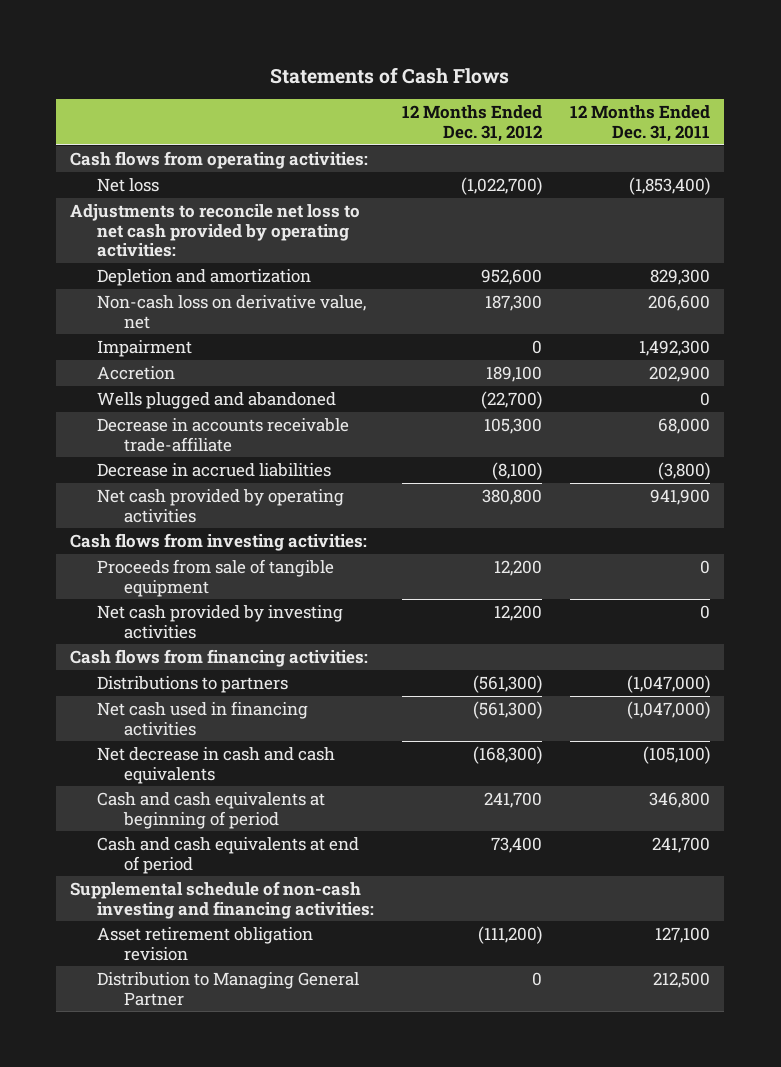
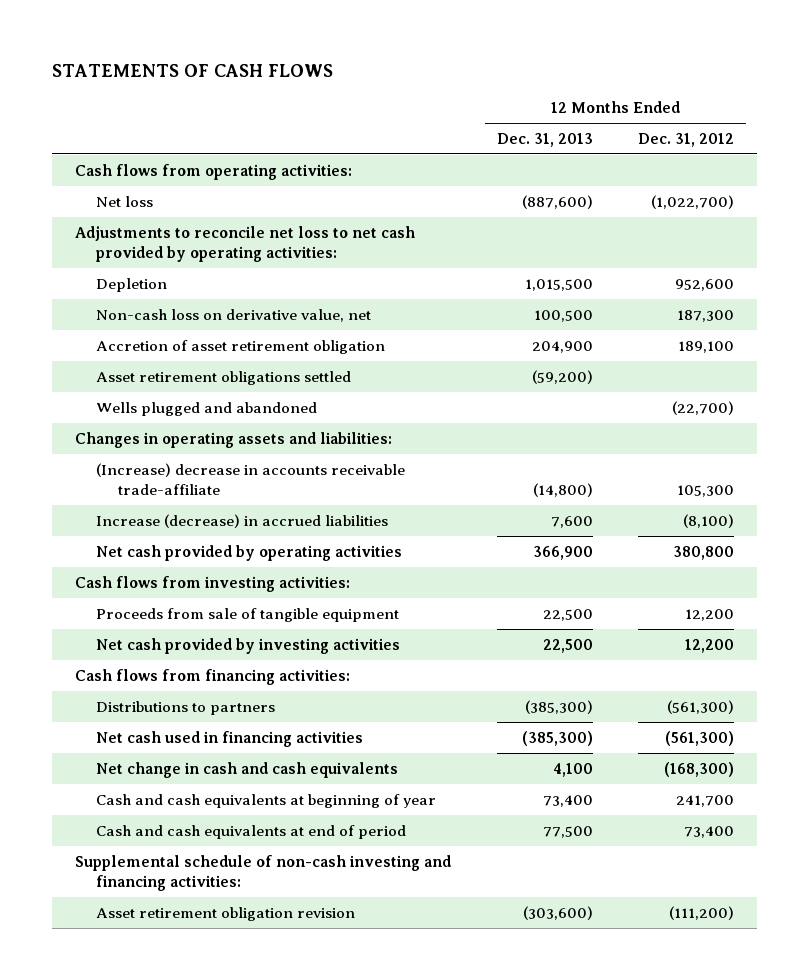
[270,66,510,84] Statements of Cash Flows -> [52,63,334,77] STATEMENTS OF CASH FLOWS
[570,105,711,143] 12 Months Ended Dec. 31, 2011 -> none
none -> [496,132,593,147] Dec. 31, 2013
[97,268,312,286] Depletion and amortization -> [96,277,168,292] Depletion
[97,339,193,357] Impairment -> none
[97,365,176,380] Accretion -> [96,339,386,354] Accretion of asset retirement obligation
none -> [96,370,352,385] Asset retirement obligations settled
none -> [75,431,393,448] Changes in operating assets and liabilities:
[97,417,350,452] Decrease in accounts receivable trade-affiliate -> [96,462,406,495] (Increase) decrease in accounts receivable trade-affiliate
[97,462,332,477] Decrease in accrued liabilities -> [96,513,389,528] Increase (decrease) in accrued liabilities
[97,746,336,784] Net decrease in cash and cash equivalents -> [96,761,399,778] Net change in cash and cash equivalents
[97,791,326,829] Cash and cash equivalents at beginning of period -> [96,793,437,808] Cash and cash equivalents at beginning of year
[97,971,360,1006] Distribution to Managing General Partner -> none

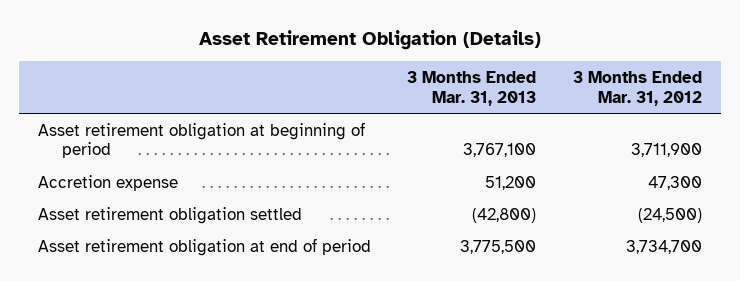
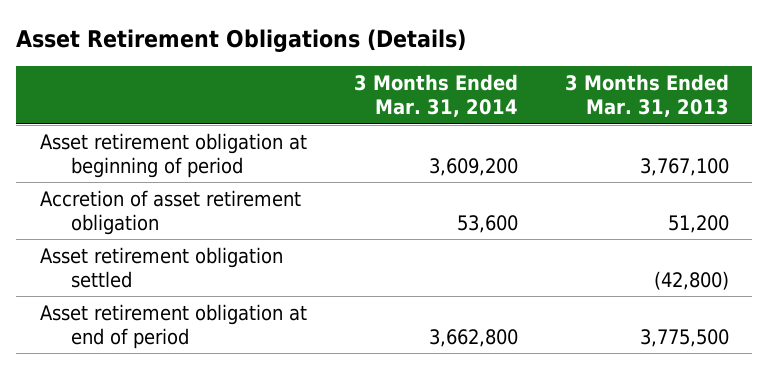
[198,29,541,50] Asset Retirement Obligation (Details) -> [16,28,467,52] Asset Retirement Obligations (Details)
[573,71,703,106] 3 Months Ended Mar. 31, 2012 -> none
none -> [353,74,518,117] 3 Months Ended Mar. 31, 2014
[37,174,178,191] Accretion expense -> [39,190,301,235] Accretion of asset retirement obligation

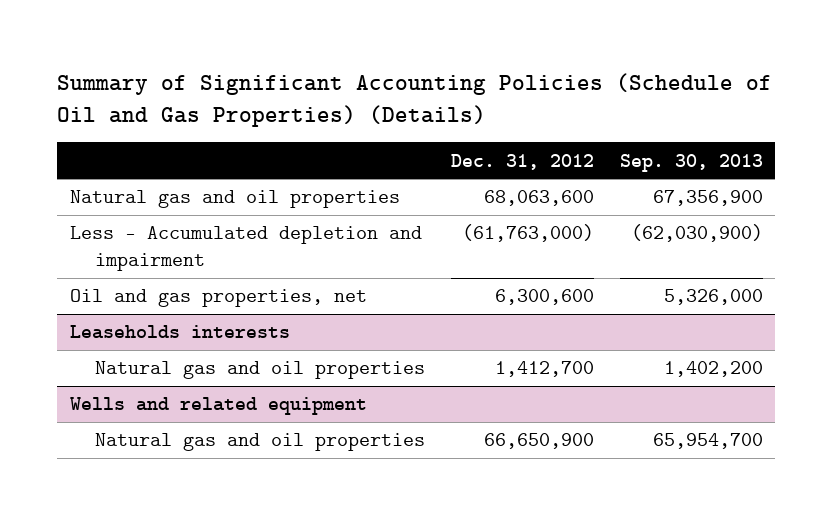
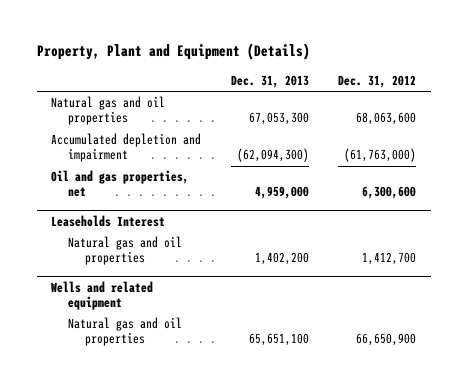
[57,72,773,127] Summary of Significant Accounting Policies (Schedule of Oil and Gas Properties) (Details) -> [36,43,310,61] Property, Plant and Equipment (Details)
[619,153,763,172] Sep. 30, 2013 -> none
none -> [230,74,309,88] Dec. 31, 2013
[70,226,423,272] Less - Accumulated depletion and impairment -> [51,133,202,163] Accumulated depletion and impairment
[70,325,291,340] Leaseholds interests -> [51,214,166,227] Leaseholds Interest

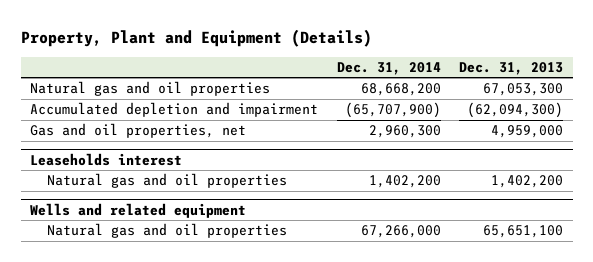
[338,74,417,88] Dec. 31, 2012 -> none
none -> [336,61,441,75] Dec. 31, 2014
[51,170,190,198] Oil and gas properties, net -> [30,123,247,139] Gas and oil properties, net
[51,214,166,227] Leaseholds Interest -> [30,152,183,166] Leaseholds interest

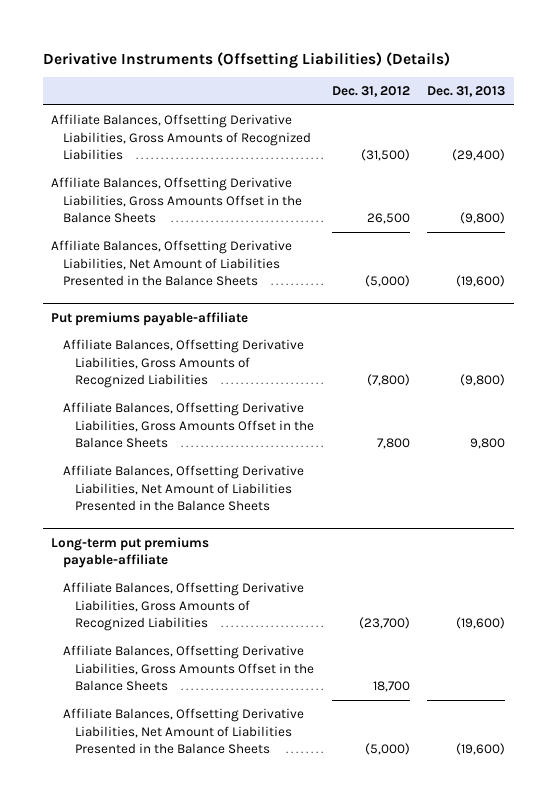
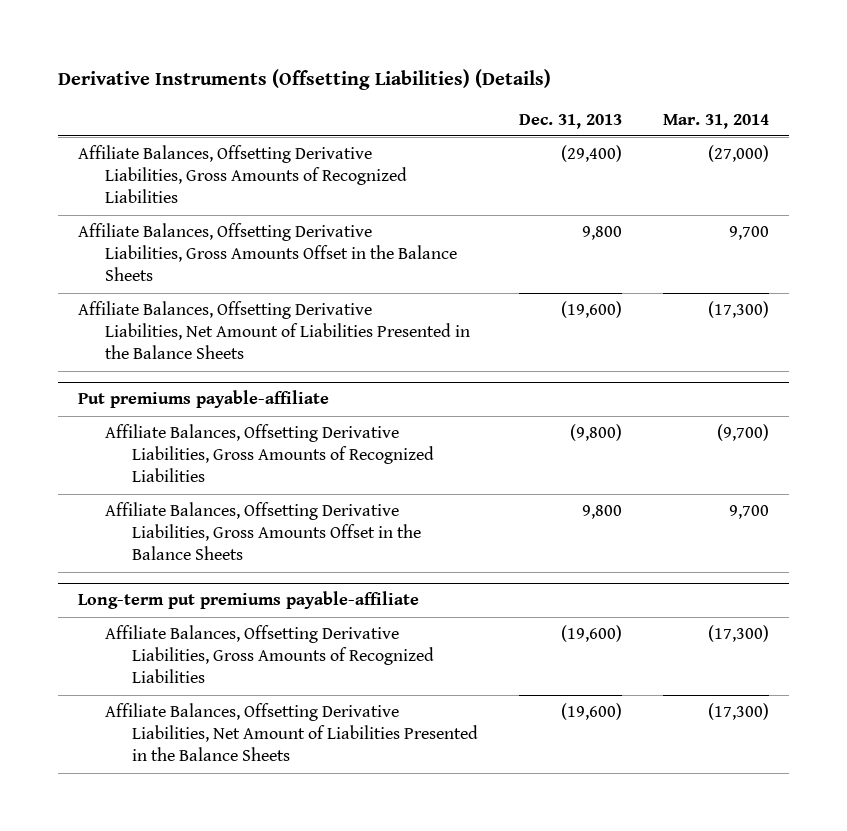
[331,86,410,98] Dec. 31, 2012 -> none
none -> [662,113,769,129] Mar. 31, 2014
[459,211,505,224] (9,800) -> [582,226,623,241] 9,800
[63,465,305,511] Affiliate Balances, Offsetting Derivative Liabilities, Net Amount of Liabilities Presented in the Balance Sheets -> none
[63,645,315,691] Affiliate Balances, Offsetting Derivative Liabilities, Gross Amounts Offset in the Balance Sheets -> none

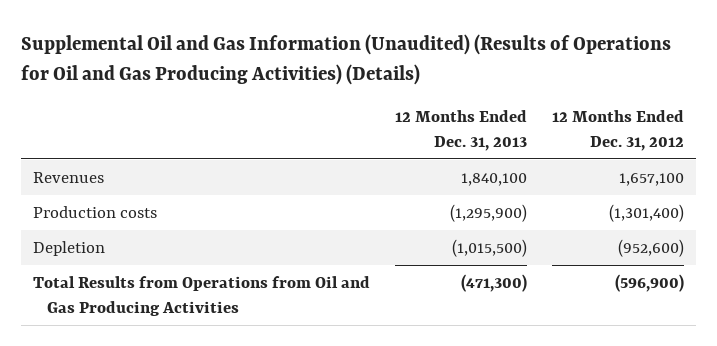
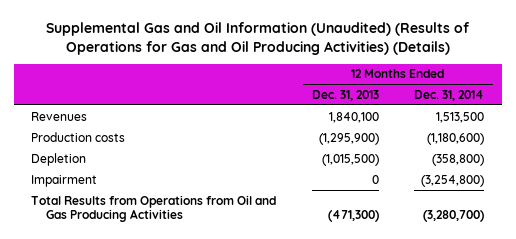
[20,34,671,85] Supplemental Oil and Gas Information (Unaudited) (Results of Operations for Oil and Gas Producing Activities) (Details) -> [45,21,470,55] Supplemental Gas and Oil Information (Unaudited) (Results of Operations for Gas and Oil Producing Activities) (Details)
[551,109,684,151] 12 Months Ended Dec. 31, 2012 -> none
none -> [414,89,485,101] Dec. 31, 2014
none -> [31,174,98,187] Impairment

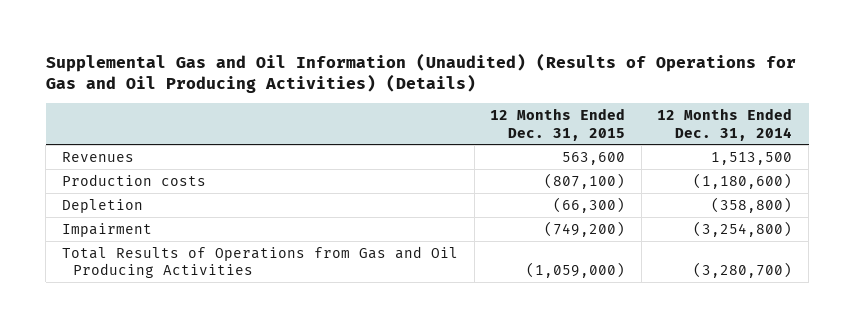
[311,89,379,101] Dec. 31, 2013 -> none
none -> [490,108,626,141] 12 Months Ended Dec. 31, 2015
[31,194,277,223] Total Results from Operations from Oil and Gas Producing Activities -> [61,245,458,279] Total Results of Operations from Gas and Oil Producing Activities

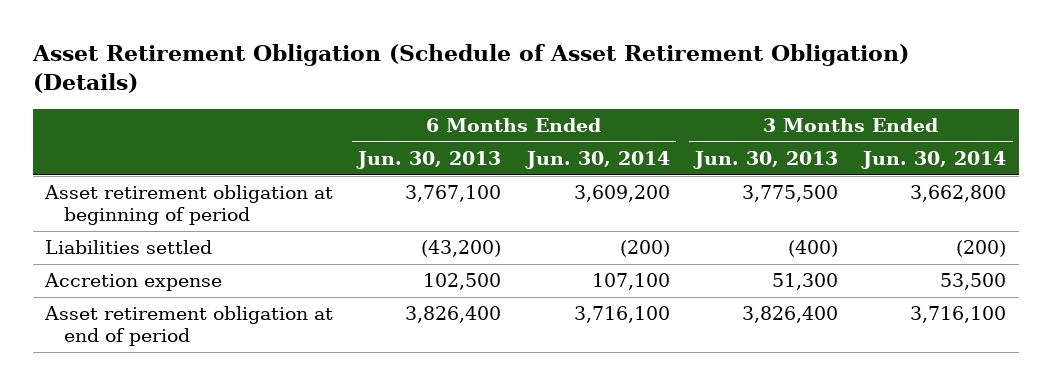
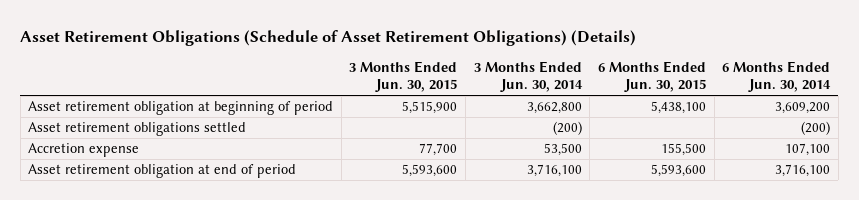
[31,44,909,94] Asset Retirement Obligation (Schedule of Asset Retirement Obligation) (Details) -> [20,30,637,47] Asset Retirement Obligations (Schedule of Asset Retirement Obligations) (Details)
[356,151,502,170] Jun. 30, 2013 -> none
[692,151,838,170] Jun. 30, 2013 -> none
none -> [349,61,458,93] 3 Months Ended Jun. 30, 2015
none -> [598,61,707,93] 6 Months Ended Jun. 30, 2015
[45,240,213,255] Liabilities settled -> [28,122,247,137] Asset retirement obligations settled

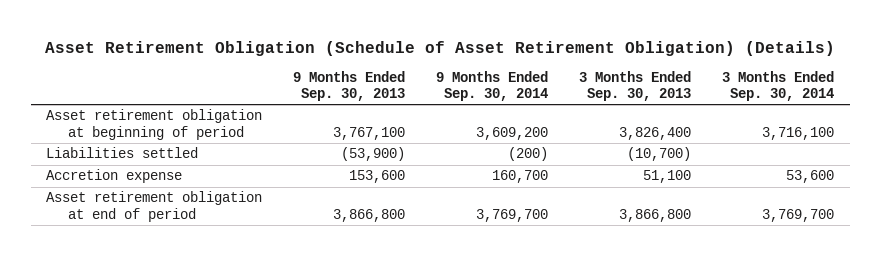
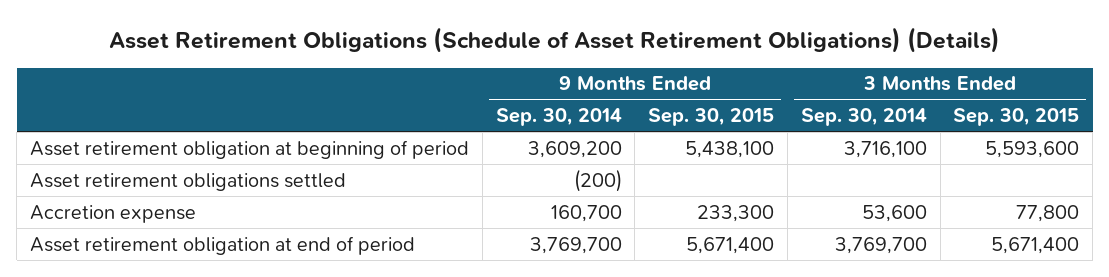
[45,40,836,56] Asset Retirement Obligation (Schedule of Asset Retirement Obligation) (Details) -> [108,26,1000,53] Asset Retirement Obligations (Schedule of Asset Retirement Obligations) (Details)
[293,70,406,102] 9 Months Ended Sep. 30, 2013 -> none
[579,70,692,102] 3 Months Ended Sep. 30, 2013 -> none
none -> [648,108,775,127] Sep. 30, 2015
none -> [953,108,1080,127] Sep. 30, 2015
[46,147,199,159] Liabilities settled -> [29,172,346,191] Asset retirement obligations settled

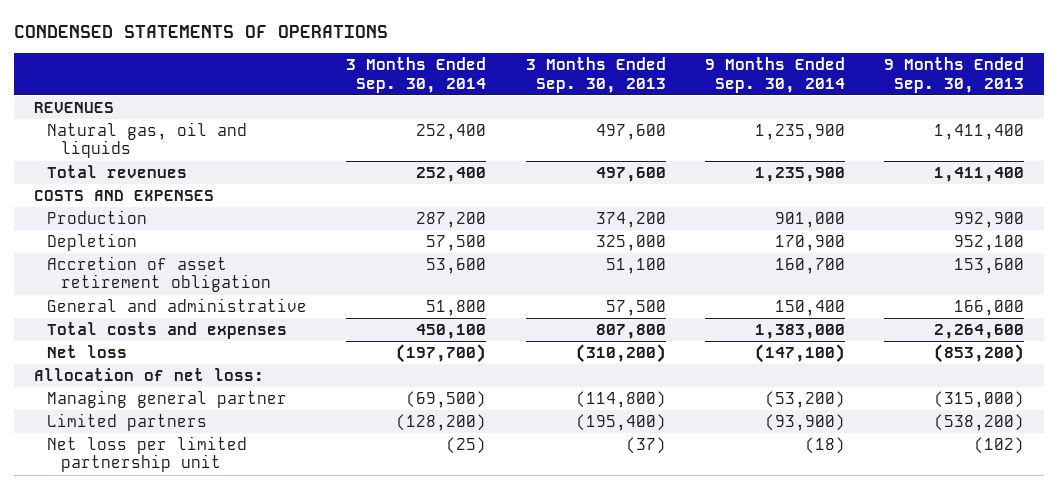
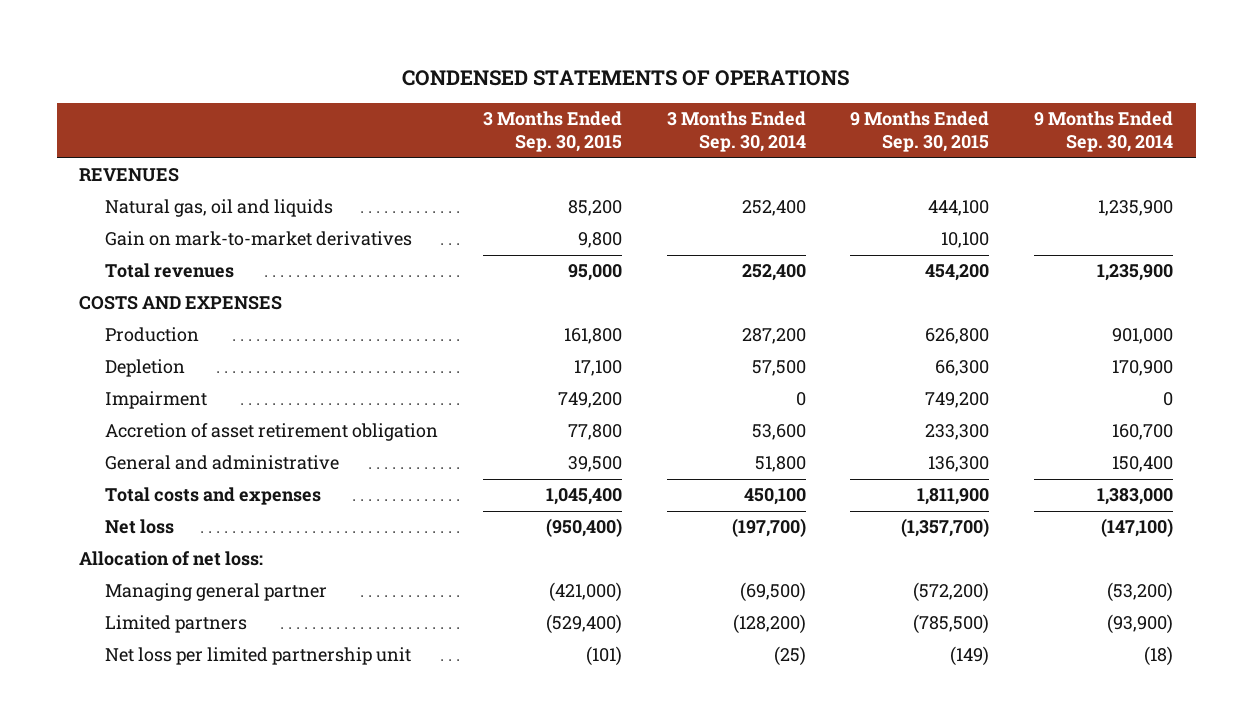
[525,57,666,93] 3 Months Ended Sep. 30, 2013 -> none
[883,57,1024,93] 9 Months Ended Sep. 30, 2013 -> none
none -> [482,111,622,153] 3 Months Ended Sep. 30, 2015
none -> [850,111,990,153] 9 Months Ended Sep. 30, 2015
none -> [104,231,412,247] Gain on mark-to-market derivatives
none -> [104,391,207,410] Impairment

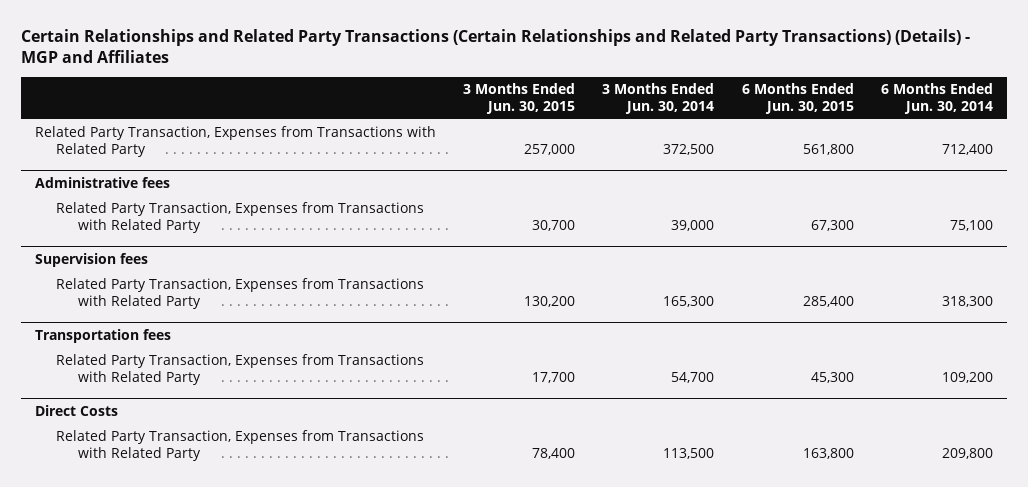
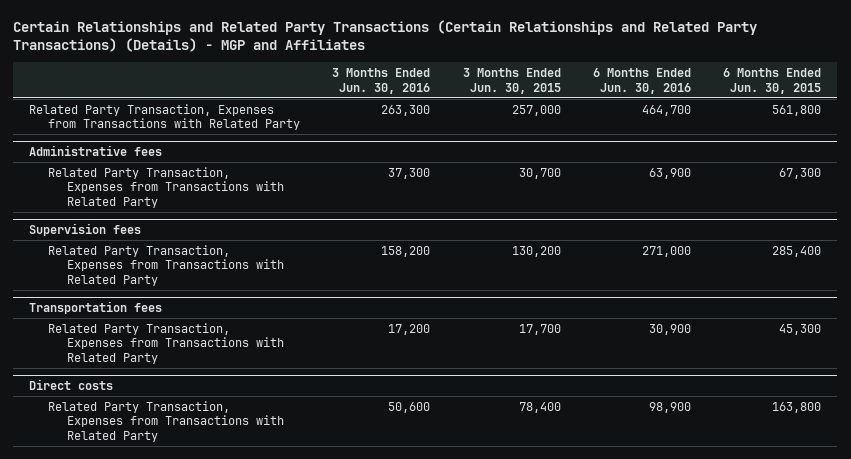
[602,83,715,115] 3 Months Ended Jun. 30, 2014 -> none
[881,83,994,115] 6 Months Ended Jun. 30, 2014 -> none
none -> [332,67,431,94] 3 Months Ended Jun. 30, 2016
none -> [592,67,691,94] 6 Months Ended Jun. 30, 2016
[34,404,118,416] Direct Costs -> [29,379,114,391] Direct costs

